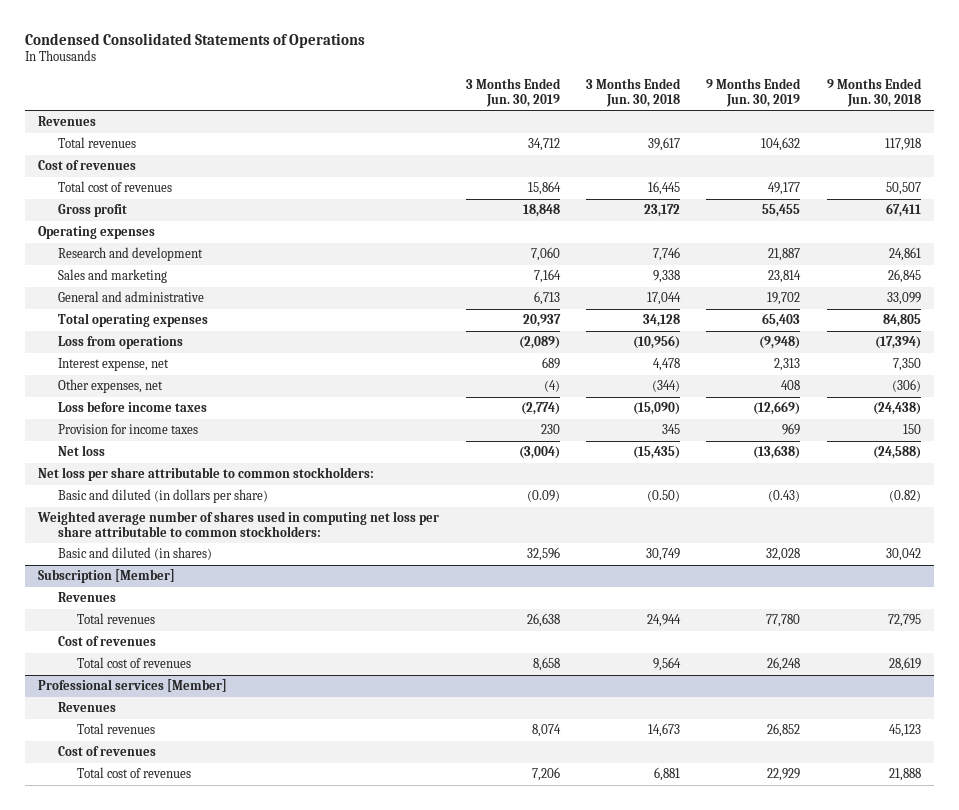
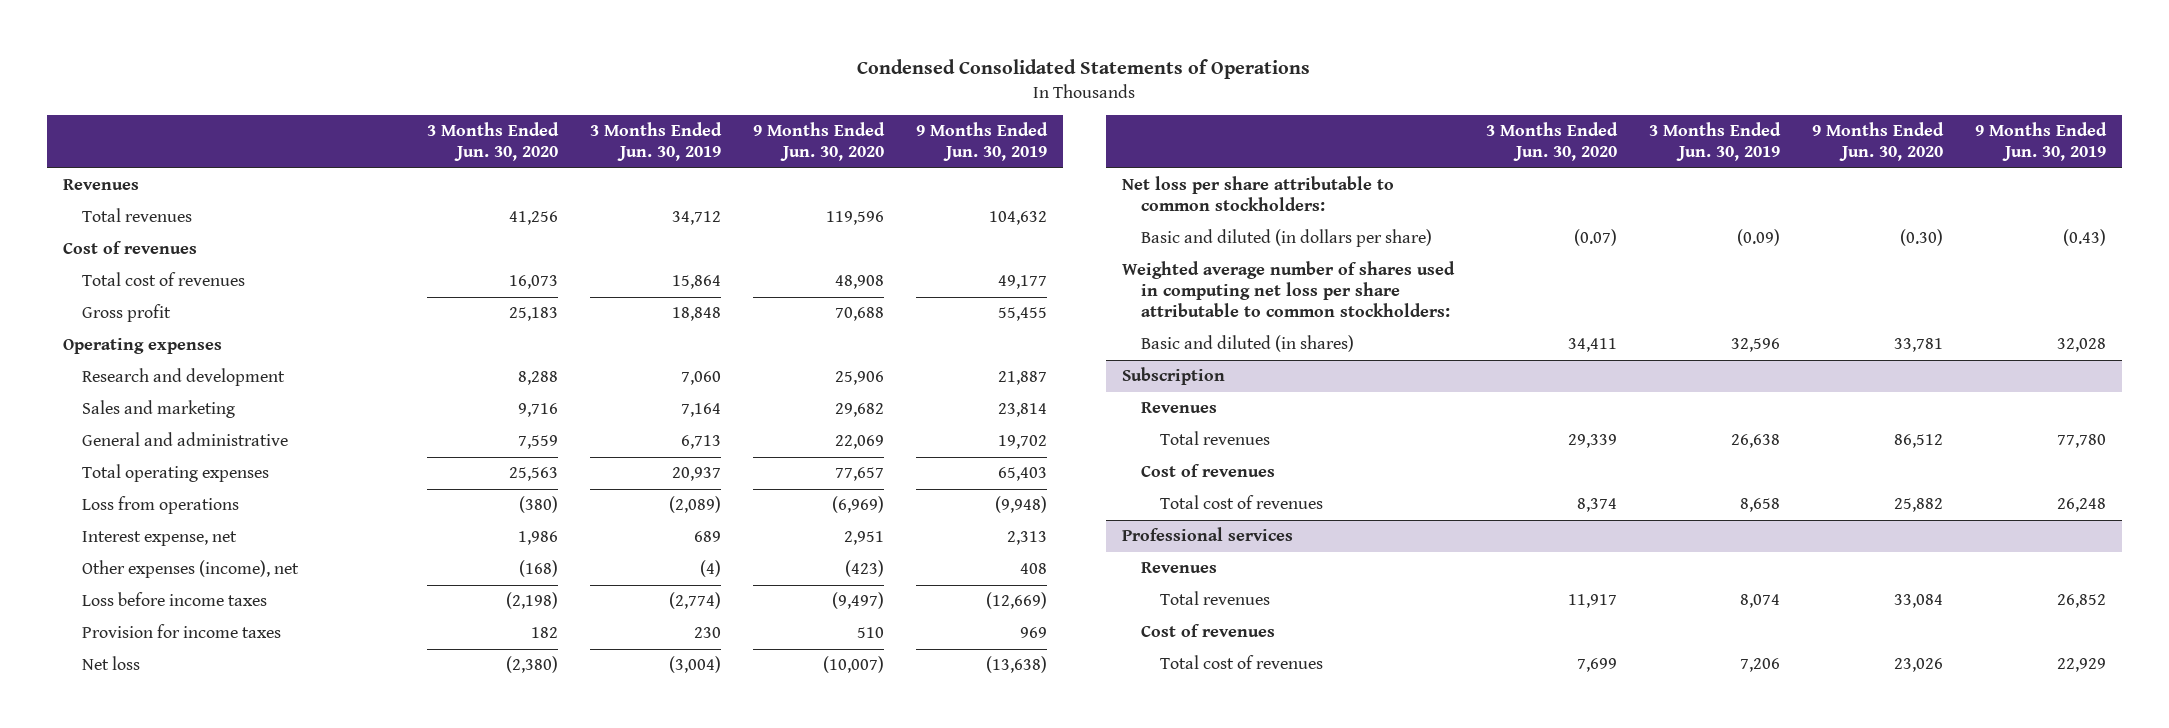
[586,77,682,107] 3 Months Ended Jun. 30, 2018 -> none
[826,77,922,107] 9 Months Ended Jun. 30, 2018 -> none
none -> [426,122,559,162] 3 Months Ended Jun. 30, 2020
none -> [752,122,885,162] 9 Months Ended Jun. 30, 2020
[57,379,163,394] Other expenses, net -> [81,560,299,579] Other expenses (income), net
[38,569,176,584] Subscription [Member] -> [1122,367,1226,386] Subscription
[38,679,228,693] Professional services [Member] -> [1122,527,1294,542] Professional services

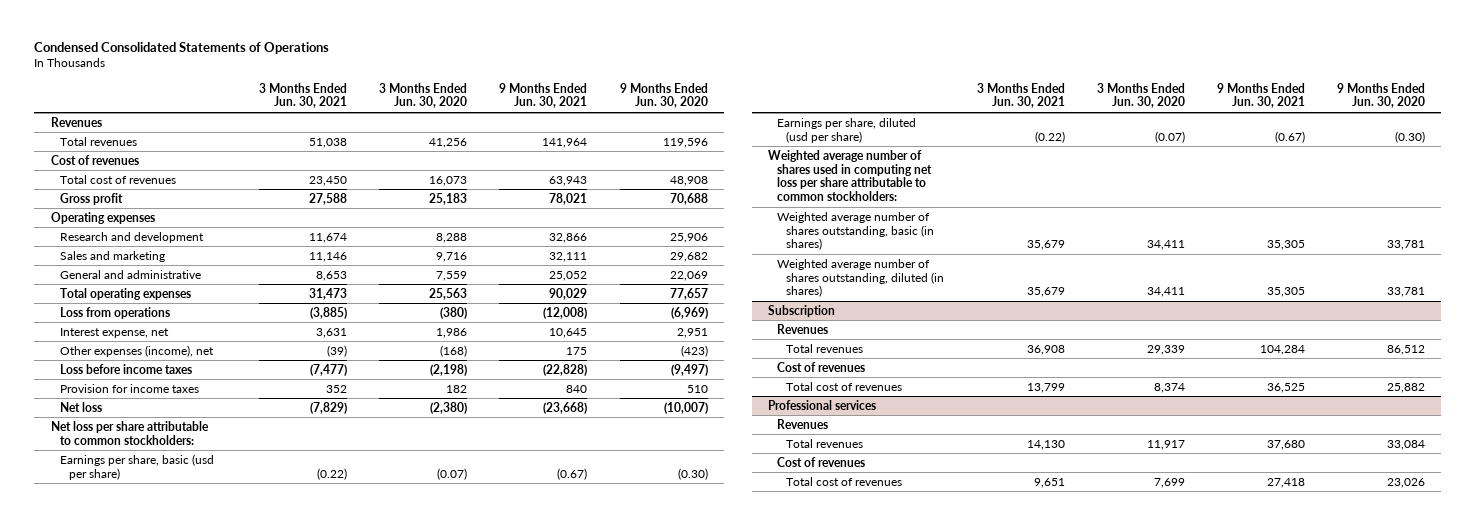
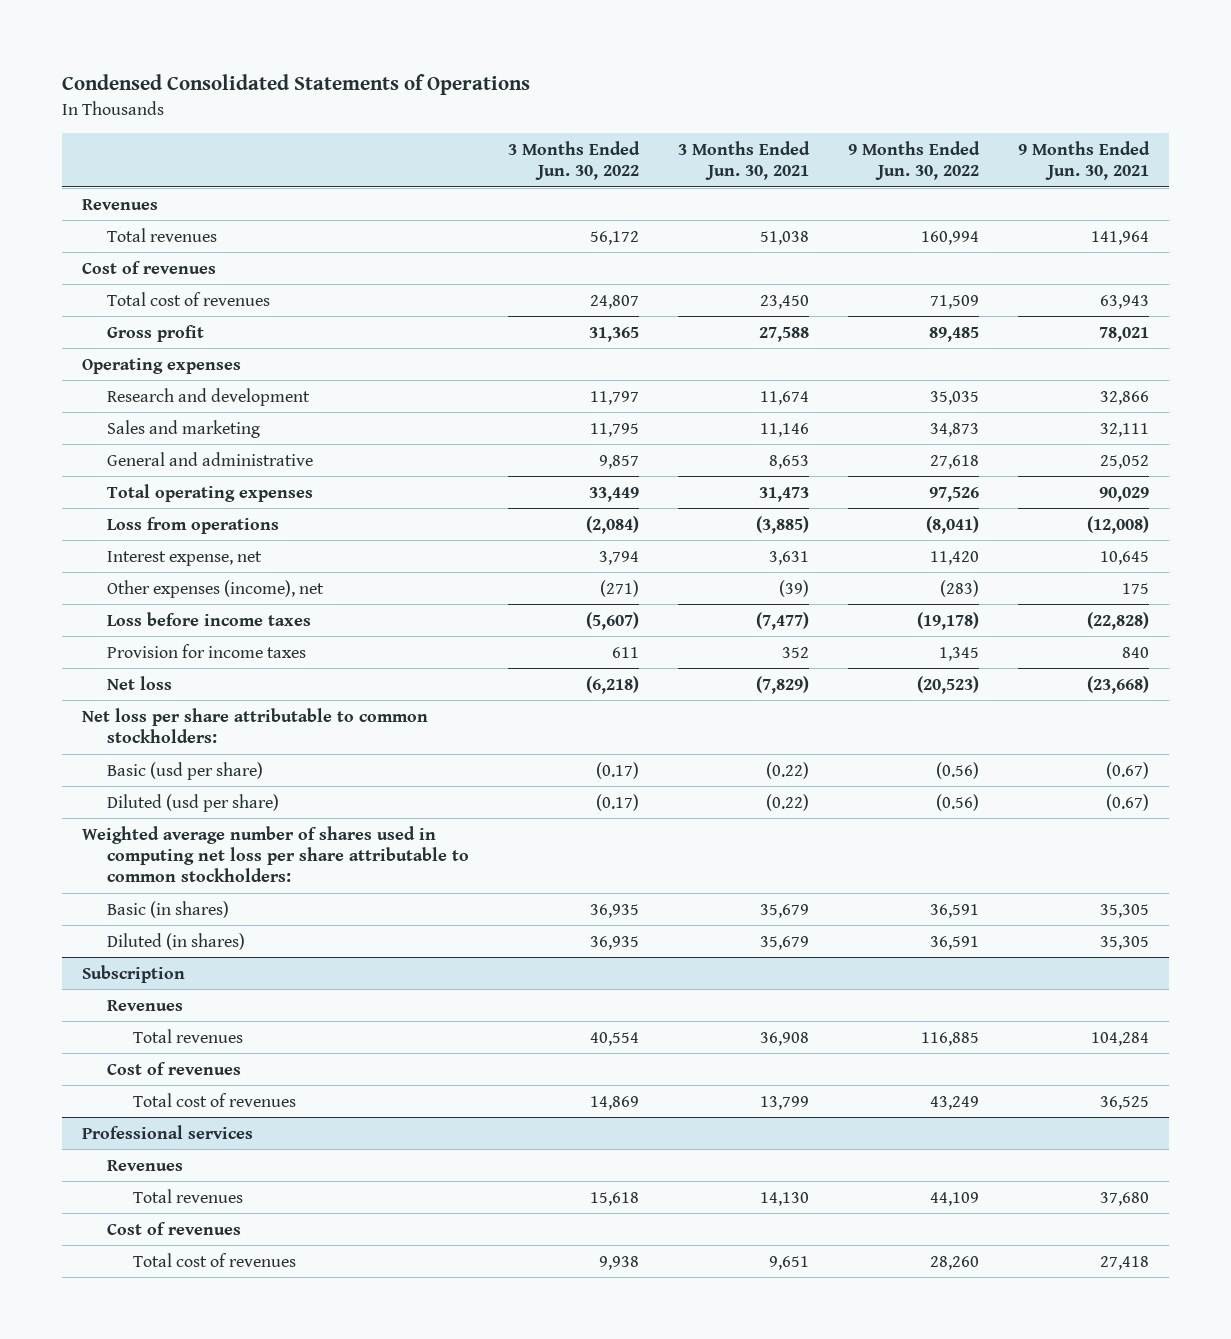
[379,82,468,109] 3 Months Ended Jun. 30, 2020 -> none
[619,82,708,109] 9 Months Ended Jun. 30, 2020 -> none
none -> [508,140,641,180] 3 Months Ended Jun. 30, 2022
none -> [848,140,981,180] 9 Months Ended Jun. 30, 2022
[59,453,214,480] Earnings per share, basic (usd per share) -> [107,761,264,780] Basic (usd per share)
[777,117,917,143] Earnings per share, diluted (usd per share) -> [107,793,280,812] Diluted (usd per share)
[777,211,935,251] Weighted average number of shares outstanding, basic (in shares) -> [107,900,230,918] Basic (in shares)
[777,258,945,298] Weighted average number of shares outstanding, diluted (in shares) -> [107,932,246,950] Diluted (in shares)

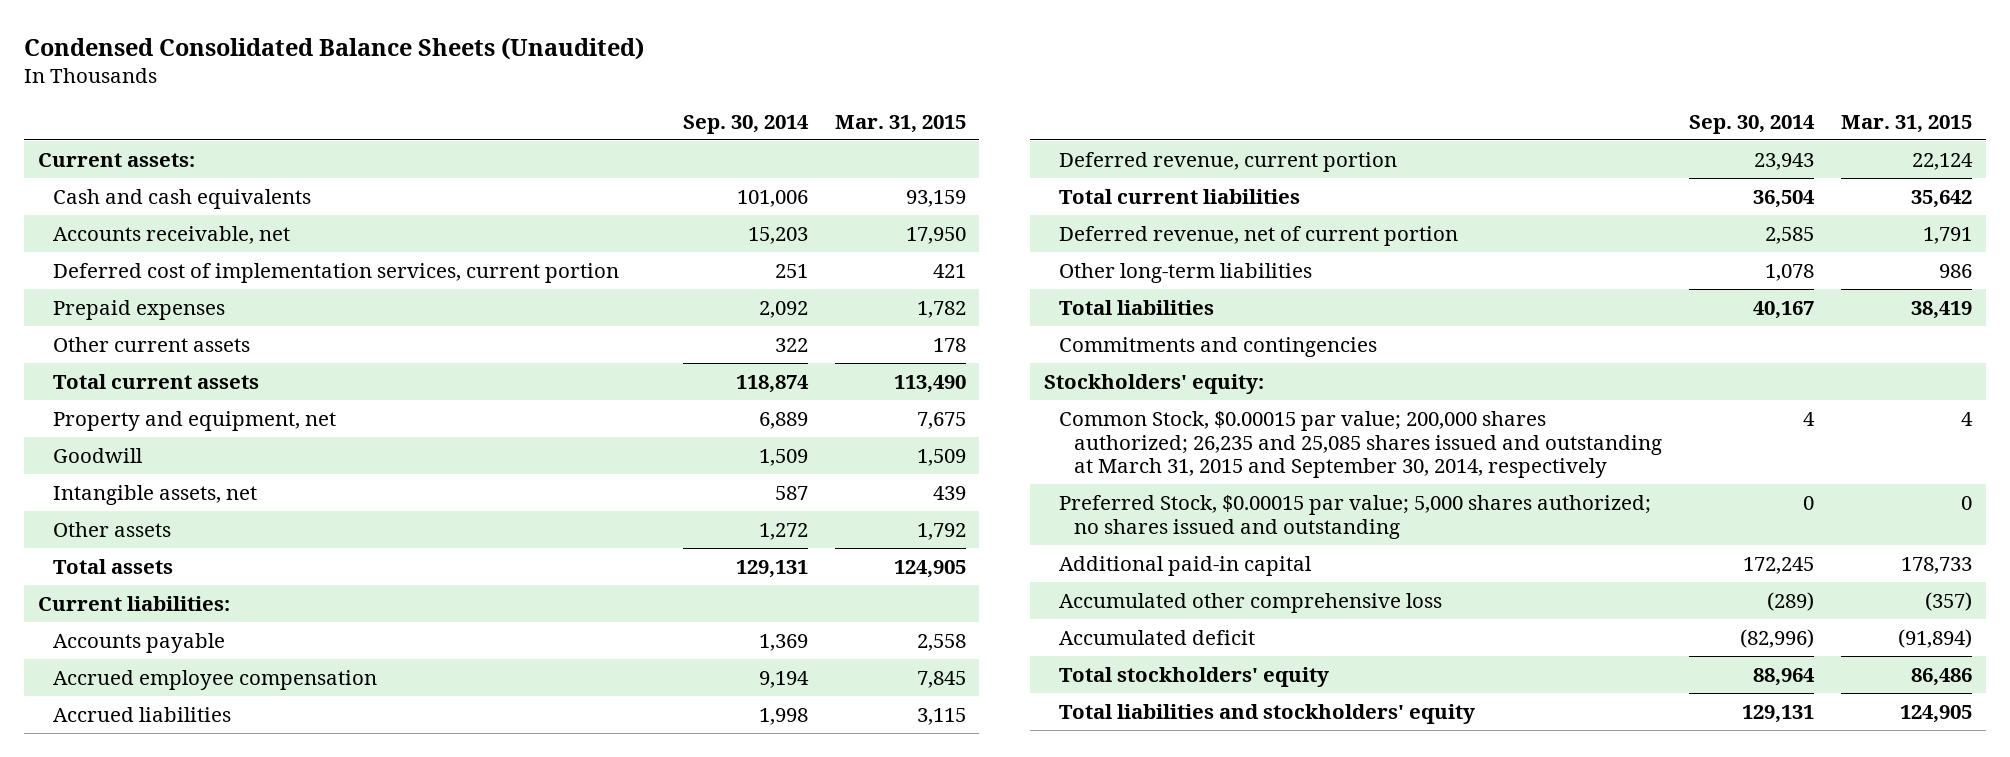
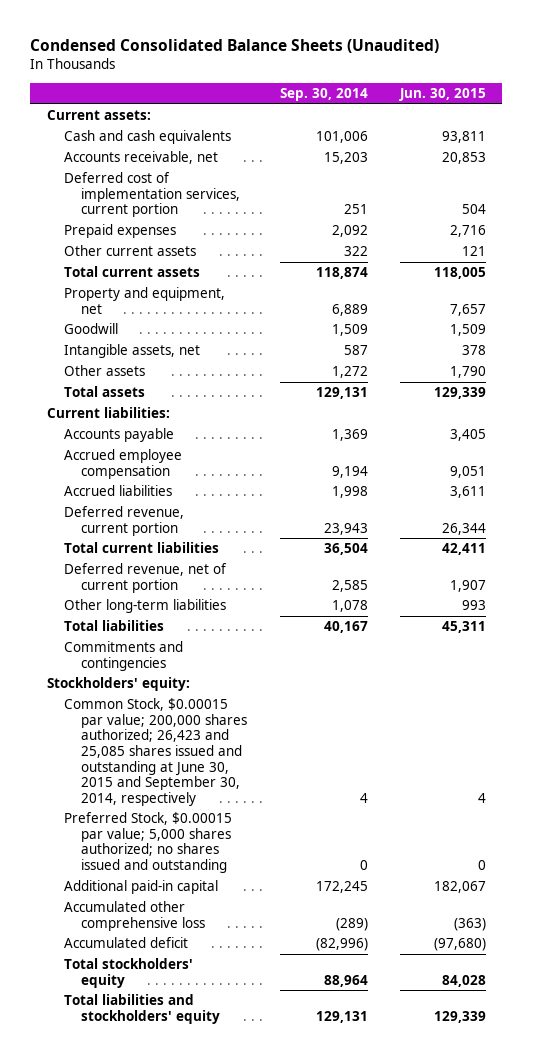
[834,114,966,133] Mar. 31, 2015 -> none
none -> [398,87,486,101] Jun. 30, 2015
[1058,410,1662,479] Common Stock, $0.00015 par value; 200,000 shares authorized; 26,235 and 25,085 shares issued and outstanding at March 31, 2015 and September 30, 2014, respectively -> [63,698,248,806] Common Stock, $0.00015 par value; 200,000 shares authorized; 26,423 and 25,085 shares issued and outstanding at June 30, 2015 and September 30, 2014, respectively

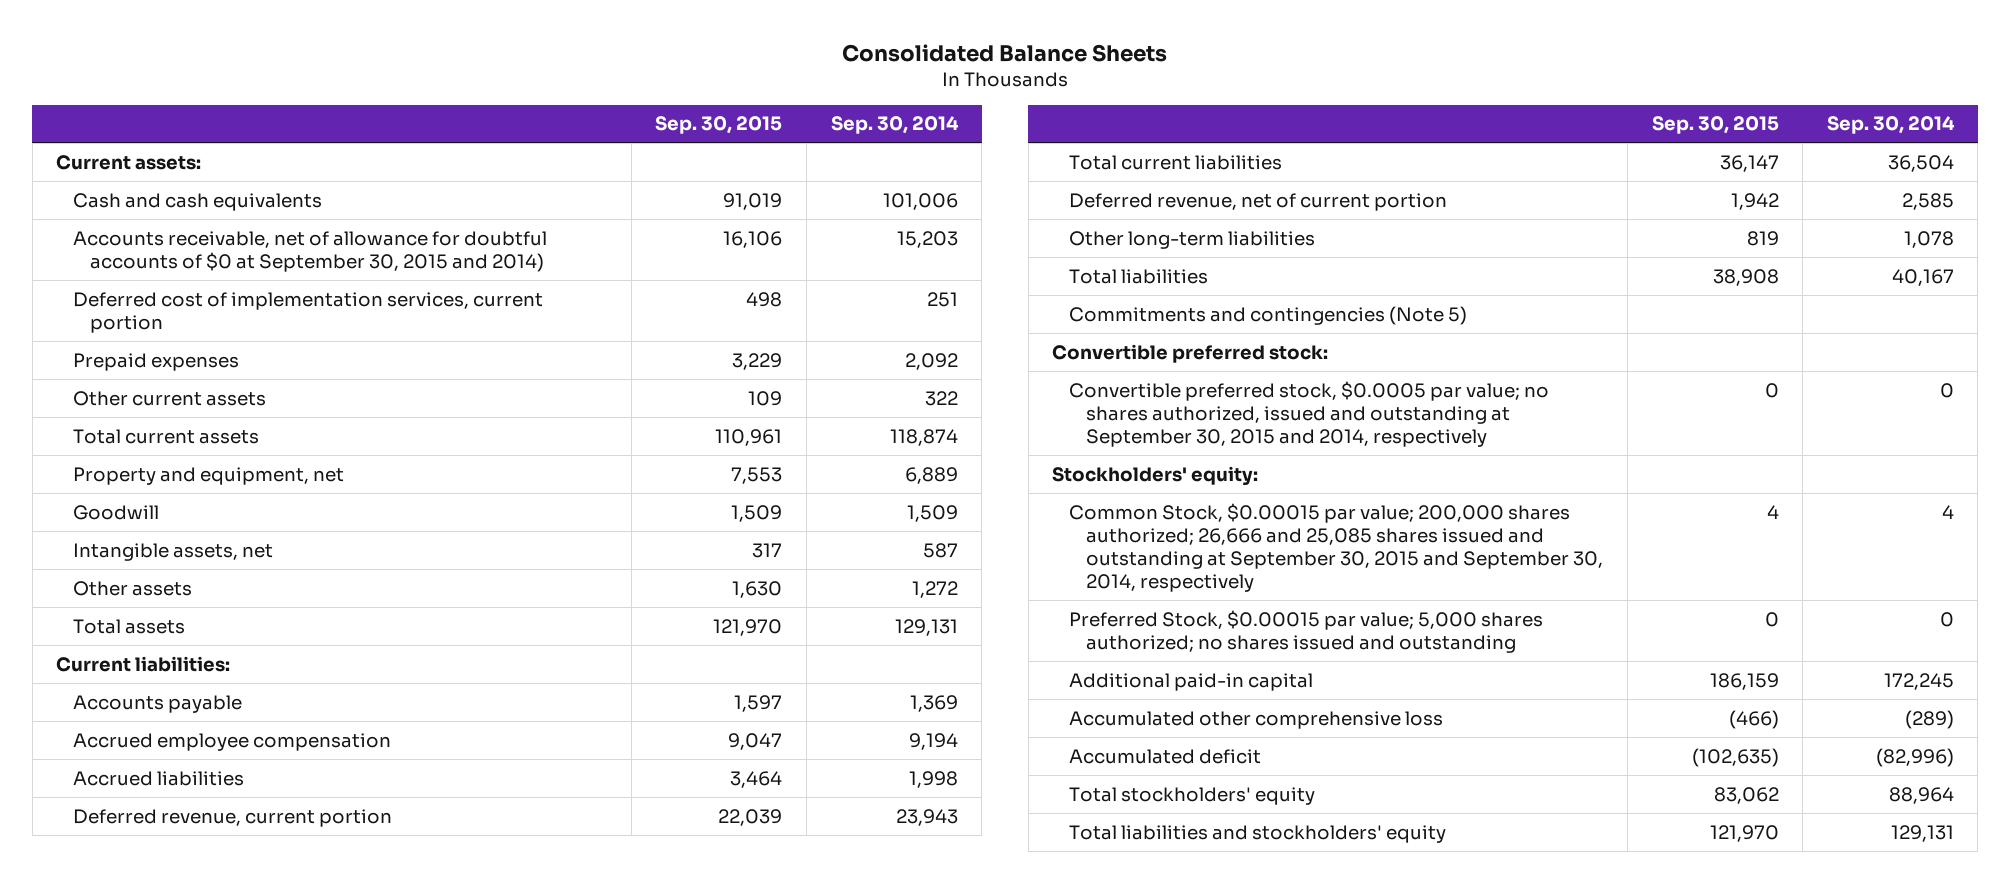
[30,39,440,54] Condensed Consolidated Balance Sheets (Unaudited) -> [841,44,1167,63] Consolidated Balance Sheets
[398,87,486,101] Jun. 30, 2015 -> none
none -> [655,116,783,135] Sep. 30, 2015
[63,151,218,165] Accounts receivable, net -> [73,230,548,272] Accounts receivable, net of allowance for doubtful accounts of $0 at September 30, 2015 and 2014)
[63,641,183,671] Commitments and contingencies -> [1069,305,1468,325] Commitments and contingencies (Note 5)
none -> [1052,343,1329,363] Convertible preferred stock:
none -> [1069,380,1550,447] Convertible preferred stock, $0.0005 par value; no shares authorized, issued and outstanding at September 30, 2015 and 2014, respectively
[63,698,248,806] Common Stock, $0.00015 par value; 200,000 shares authorized; 26,423 and 25,085 shares issued and outstanding at June 30, 2015 and September 30, 2014, respectively -> [1069,502,1604,592] Common Stock, $0.00015 par value; 200,000 shares authorized; 26,666 and 25,085 shares issued and outstanding at September 30, 2015 and September 30, 2014, respectively

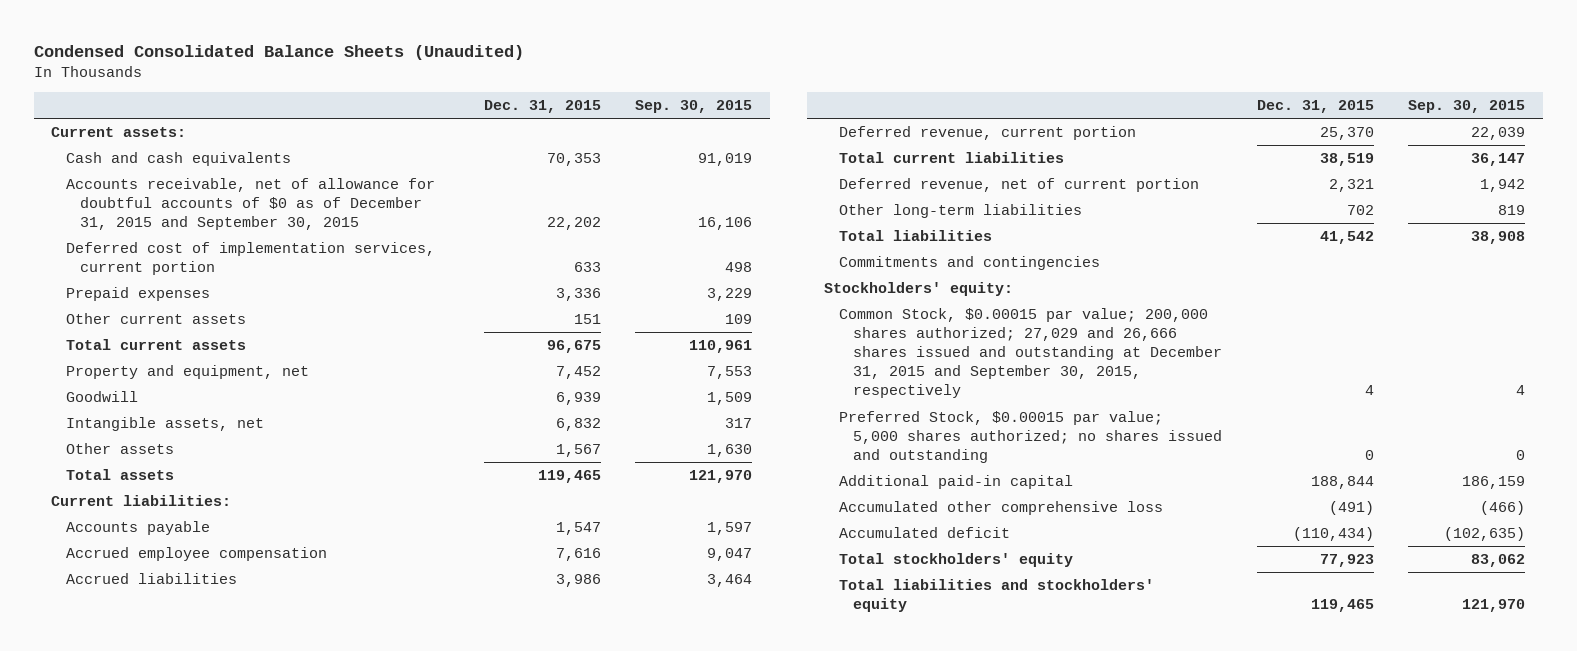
[841,44,1167,63] Consolidated Balance Sheets -> [34,45,525,61] Condensed Consolidated Balance Sheets (Unaudited)
[830,116,959,135] Sep. 30, 2014 -> none
none -> [483,100,601,114] Dec. 31, 2015
[73,230,548,272] Accounts receivable, net of allowance for doubtful accounts of $0 at September 30, 2015 and 2014) -> [65,178,435,231] Accounts receivable, net of allowance for doubtful accounts of $0 as of December 31, 2015 and September 30, 2015
[1052,343,1329,363] Convertible preferred stock: -> none
[1069,380,1550,447] Convertible preferred stock, $0.0005 par value; no shares authorized, issued and outstanding at September 30, 2015 and 2014, respectively -> none
[1069,305,1468,325] Commitments and contingencies (Note 5) -> [838,256,1100,271] Commitments and contingencies
[1069,502,1604,592] Common Stock, $0.00015 par value; 200,000 shares authorized; 26,666 and 25,085 shares issued and outstanding at September 30, 2015 and September 30, 2014, respectively -> [838,308,1222,399] Common Stock, $0.00015 par value; 200,000 shares authorized; 27,029 and 26,666 shares issued and outstanding at December 31, 2015 and September 30, 2015, respectively

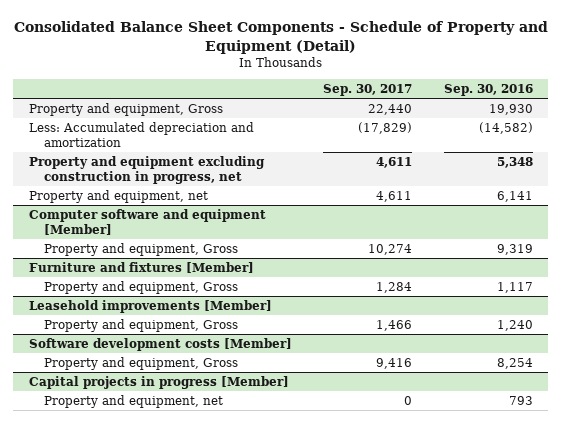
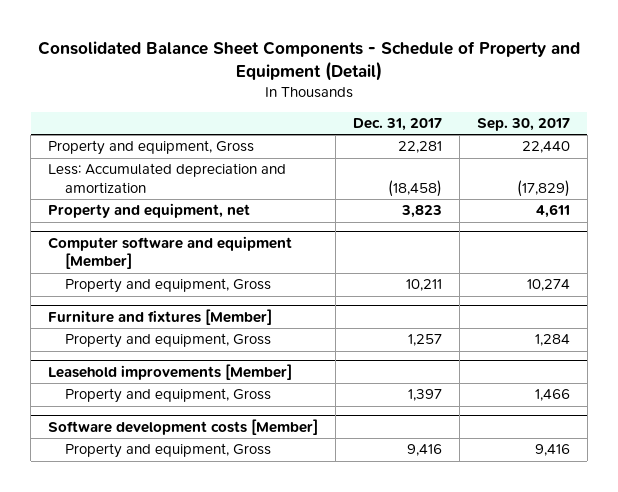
[443,84,533,97] Sep. 30, 2016 -> none
none -> [353,117,443,131] Dec. 31, 2017
[28,155,265,185] Property and equipment excluding construction in progress, net -> none
[28,375,289,389] Capital projects in progress [Member] -> none
[43,394,223,408] Property and equipment, net -> none

